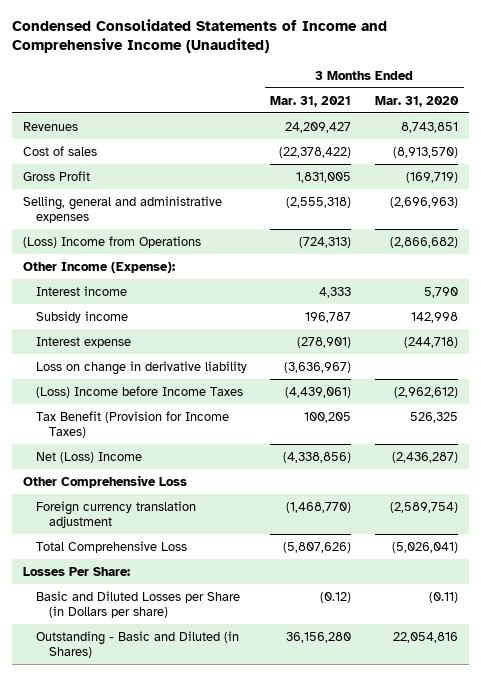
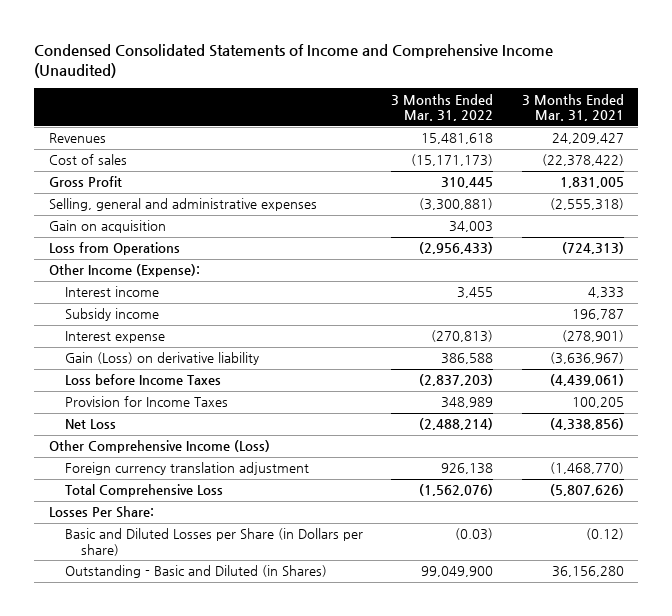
[374,95,459,107] Mar. 31, 2020 -> none
none -> [391,93,494,122] 3 Months Ended Mar. 31, 2022
none -> [48,220,166,234] Gain on acquisition
[23,235,202,248] (Loss) Income from Operations -> [48,242,180,256] Loss from Operations
[36,360,248,375] Loss on change in derivative liability -> [64,352,259,366] Gain (Loss) on derivative liability
[36,385,244,398] (Loss) Income before Income Taxes -> [64,374,221,386] Loss before Income Taxes
[36,410,230,439] Tax Benefit (Provision for Income Taxes) -> [64,396,228,408] Provision for Income Taxes
[36,451,143,463] Net (Loss) Income -> [64,419,116,430] Net Loss
[23,474,188,488] Other Comprehensive Loss -> [48,440,270,454] Other Comprehensive Income (Loss)

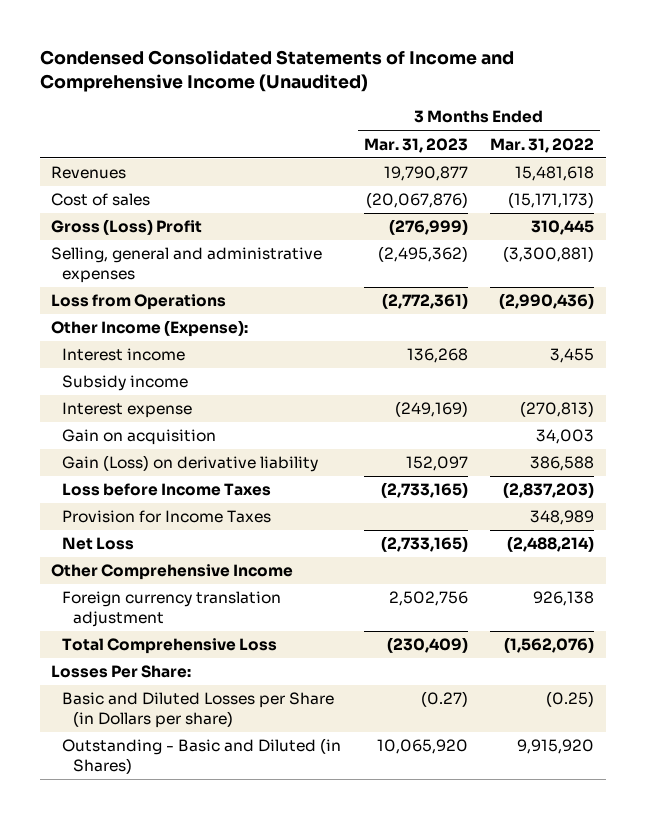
[521,93,624,122] 3 Months Ended Mar. 31, 2021 -> none
none -> [363,137,468,153] Mar. 31, 2023
[48,176,122,188] Gross Profit -> [51,219,203,236] Gross (Loss) Profit
[419,242,494,255] (2,956,433) -> [499,293,595,310] (2,990,436)
[48,220,166,234] Gain on acquisition -> [62,429,217,446] Gain on acquisition
[48,440,270,454] Other Comprehensive Income (Loss) -> [51,564,294,581] Other Comprehensive Income
[455,528,494,541] (0.03) -> [546,691,595,708] (0.25)
[421,566,494,578] 99,049,900 -> [517,739,595,755] 9,915,920

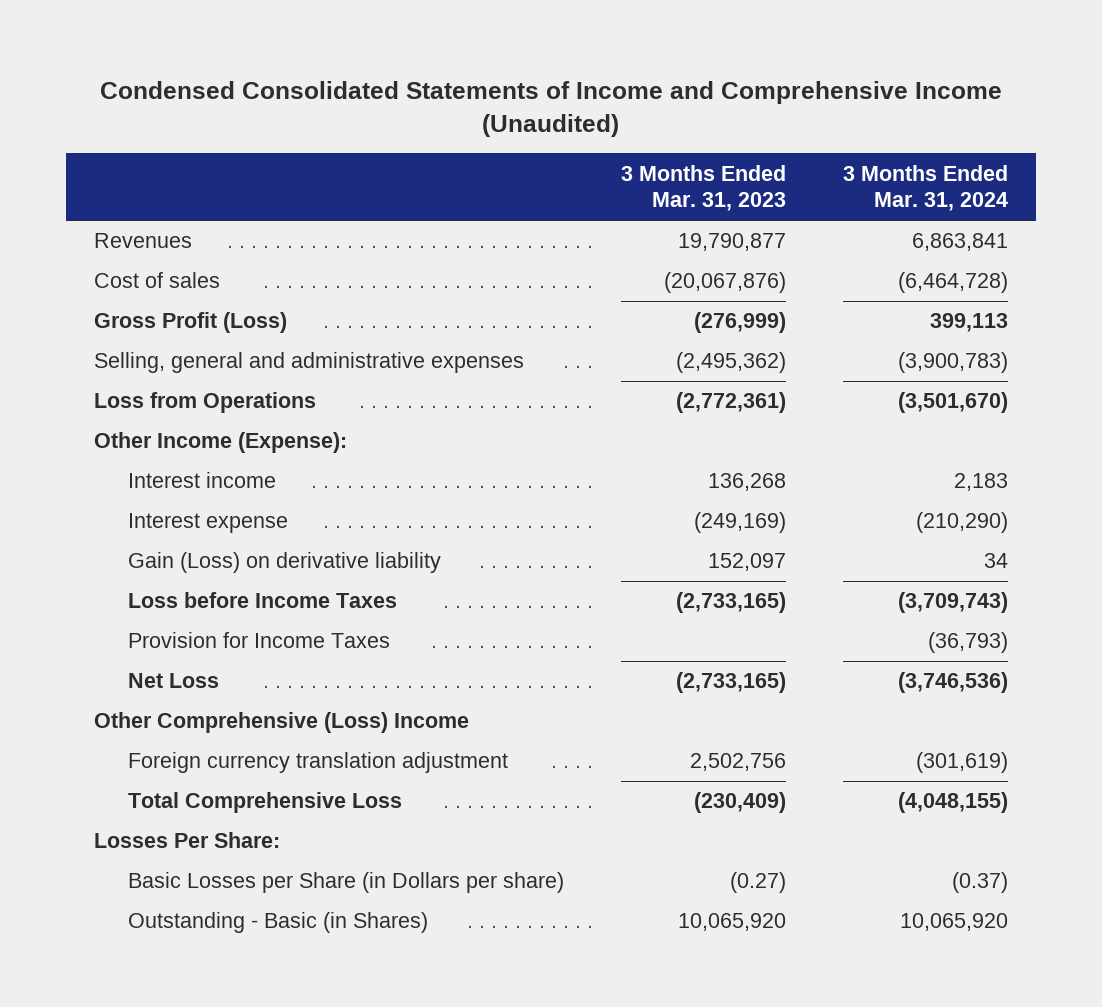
[490,137,595,153] Mar. 31, 2022 -> none
none -> [842,164,1008,212] 3 Months Ended Mar. 31, 2024
[51,219,203,236] Gross (Loss) Profit -> [94,312,288,334] Gross Profit (Loss)
[62,375,189,392] Subsidy income -> none
[62,429,217,446] Gain on acquisition -> none
[51,564,294,581] Other Comprehensive Income -> [94,712,470,734] Other Comprehensive (Loss) Income
[62,692,335,728] Basic and Diluted Losses per Share (in Dollars per share) -> [128,872,565,894] Basic Losses per Share (in Dollars per share)
[62,738,342,774] Outstanding - Basic and Diluted (in Shares) -> [128,912,429,934] Outstanding - Basic (in Shares)

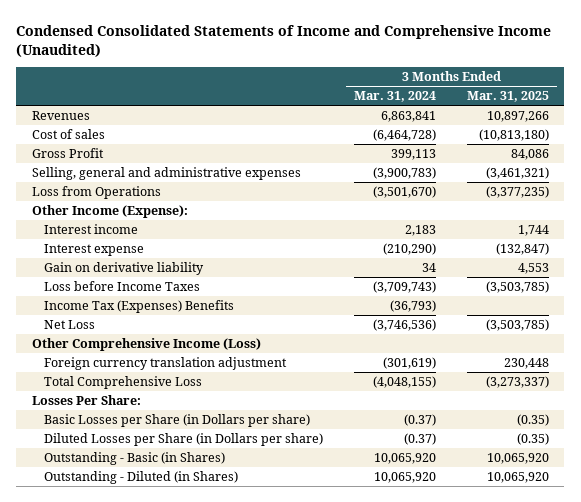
[620,164,786,212] 3 Months Ended Mar. 31, 2023 -> none
none -> [466,91,549,103] Mar. 31, 2025
[94,312,288,334] Gross Profit (Loss) -> [31,148,104,159] Gross Profit
[128,552,442,574] Gain (Loss) on derivative liability -> [44,262,205,276] Gain on derivative liability
[128,632,391,649] Provision for Income Taxes -> [44,300,235,314] Income Tax (Expenses) Benefits
[94,712,470,734] Other Comprehensive (Loss) Income -> [31,338,261,352] Other Comprehensive Income (Loss)
none -> [44,433,324,447] Diluted Losses per Share (in Dollars per share)
none -> [44,471,239,485] Outstanding - Diluted (in Shares)

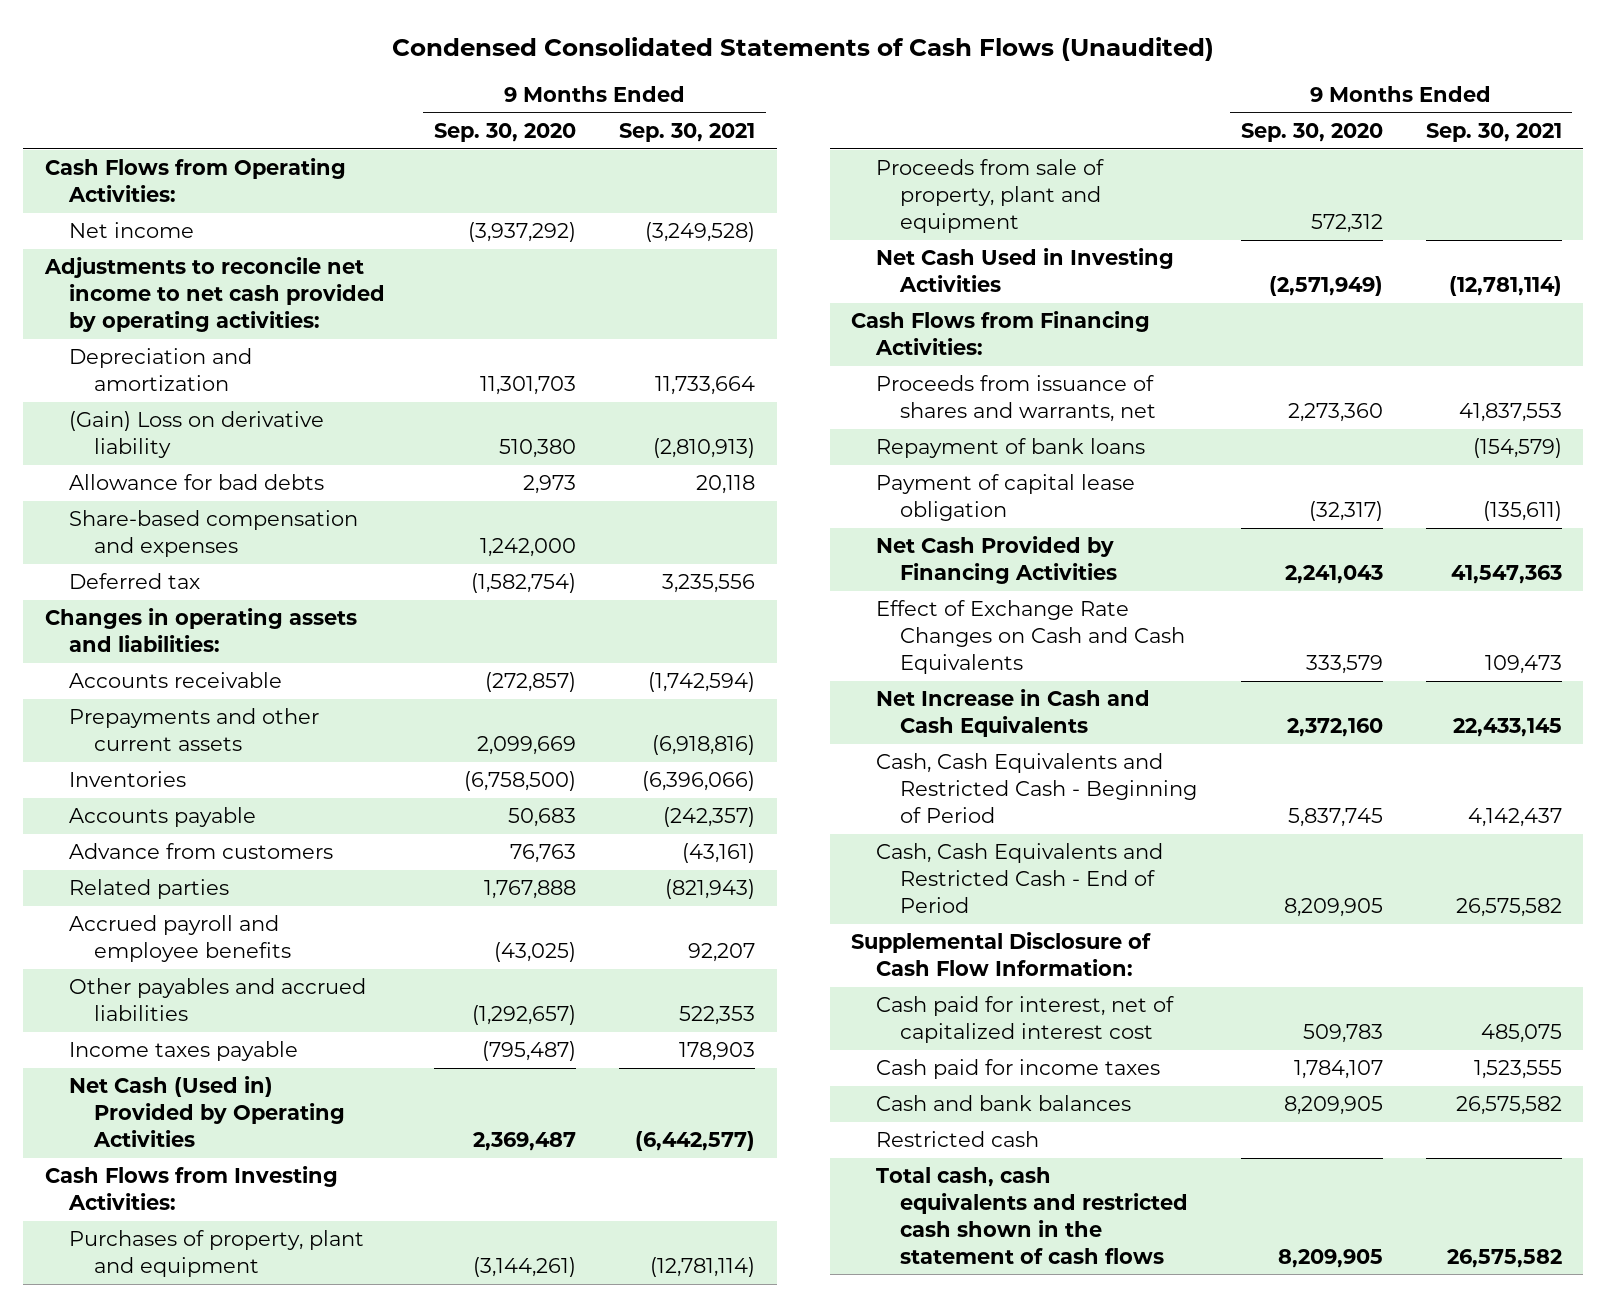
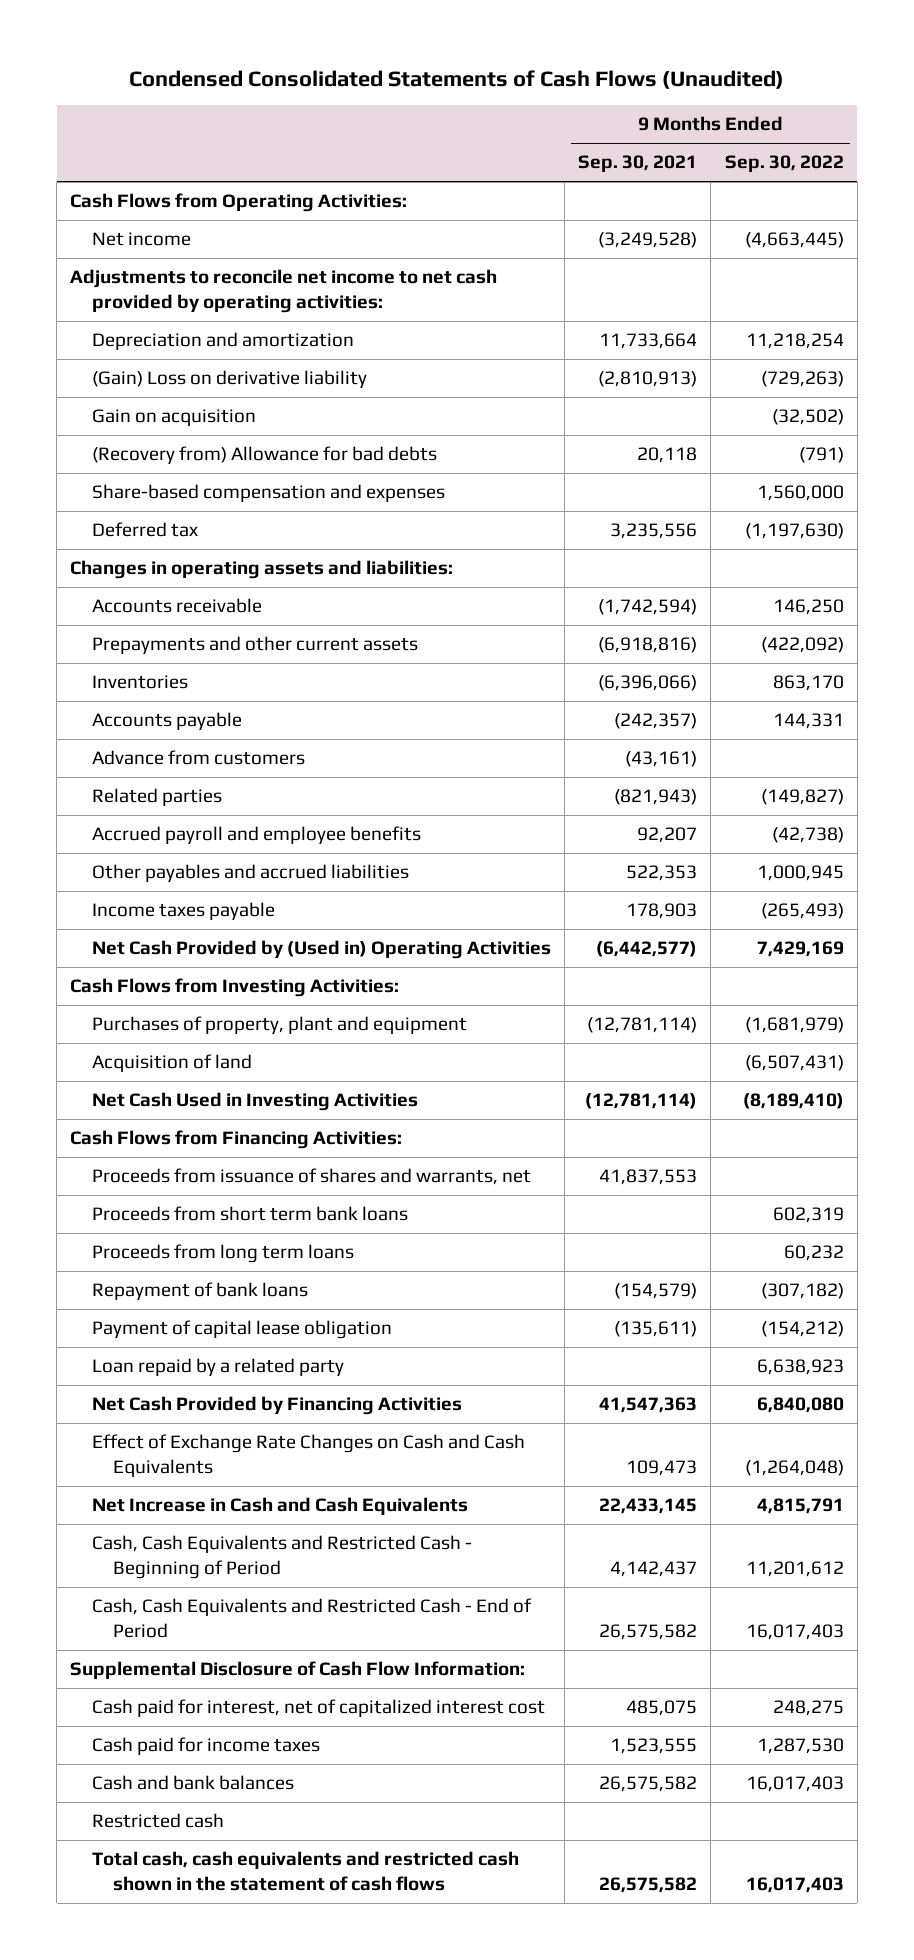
[434,123,577,143] Sep. 30, 2020 -> none
none -> [724,155,844,173] Sep. 30, 2022
none -> [91,409,256,427] Gain on acquisition
[69,474,325,491] Allowance for bad debts -> [91,446,437,465] (Recovery from) Allowance for bad debts
[69,1076,346,1148] Net Cash (Used in) Provided by Operating Activities -> [91,940,551,960] Net Cash Provided by (Used in) Operating Activities
[875,159,1104,234] Proceeds from sale of property, plant and equipment -> none
none -> [91,1054,252,1073] Acquisition of land
none -> [91,1206,408,1222] Proceeds from short term bank loans
none -> [91,1244,354,1264] Proceeds from long term loans
none -> [91,1358,344,1377] Loan repaid by a related party

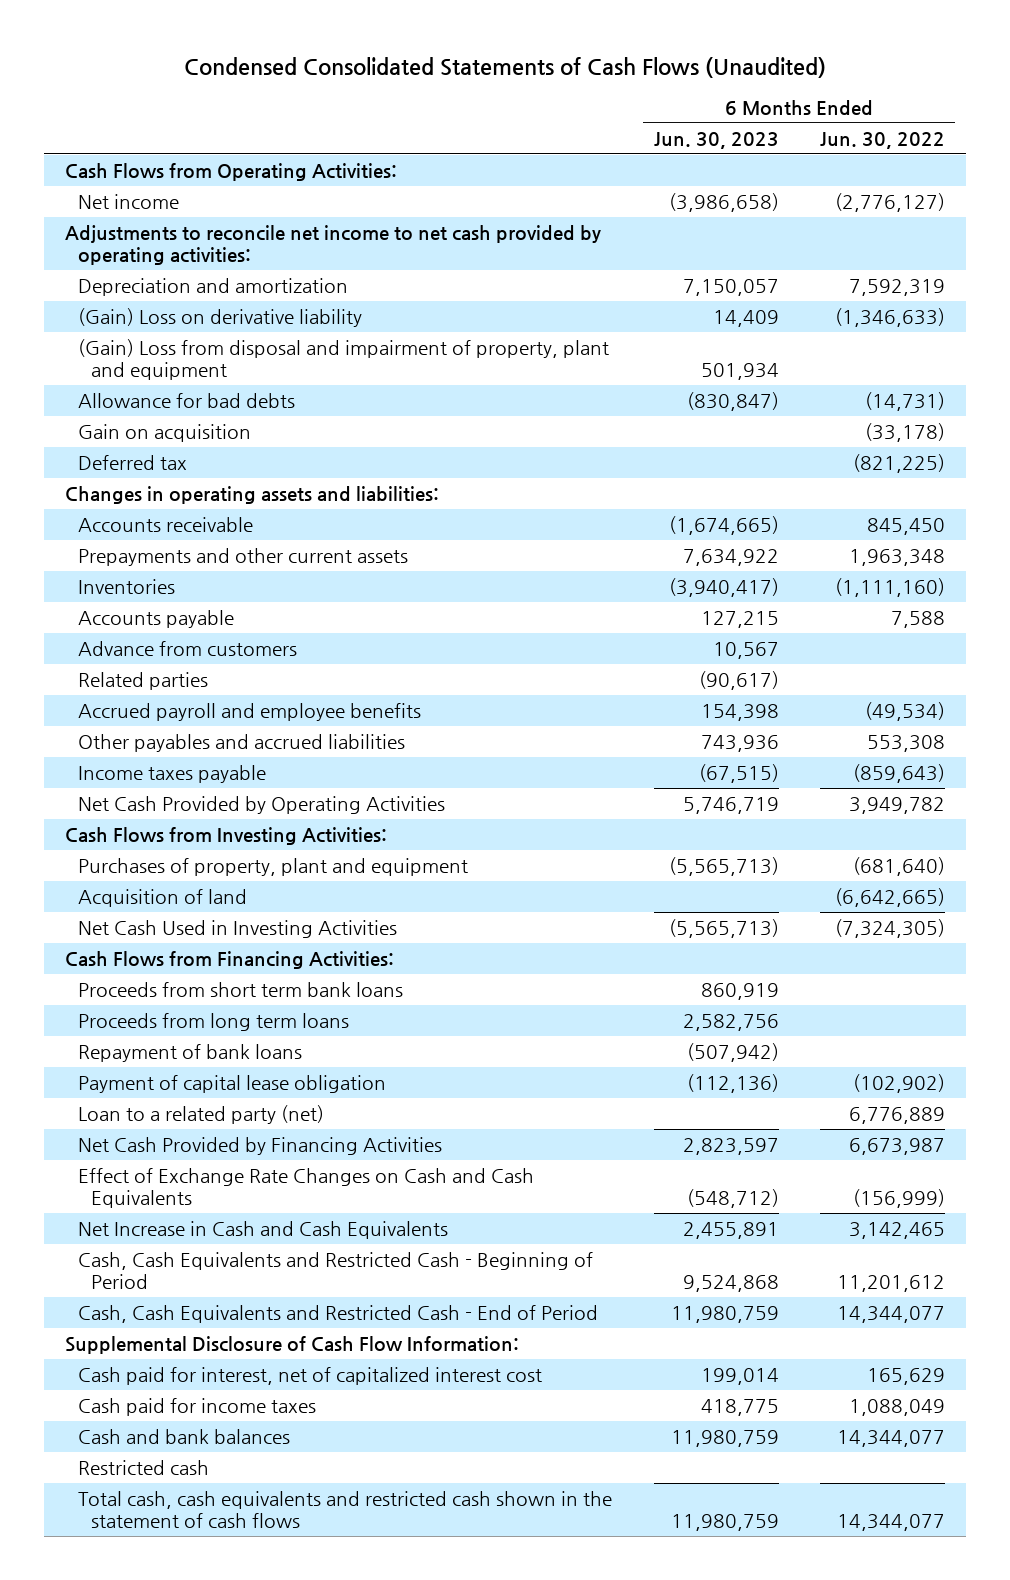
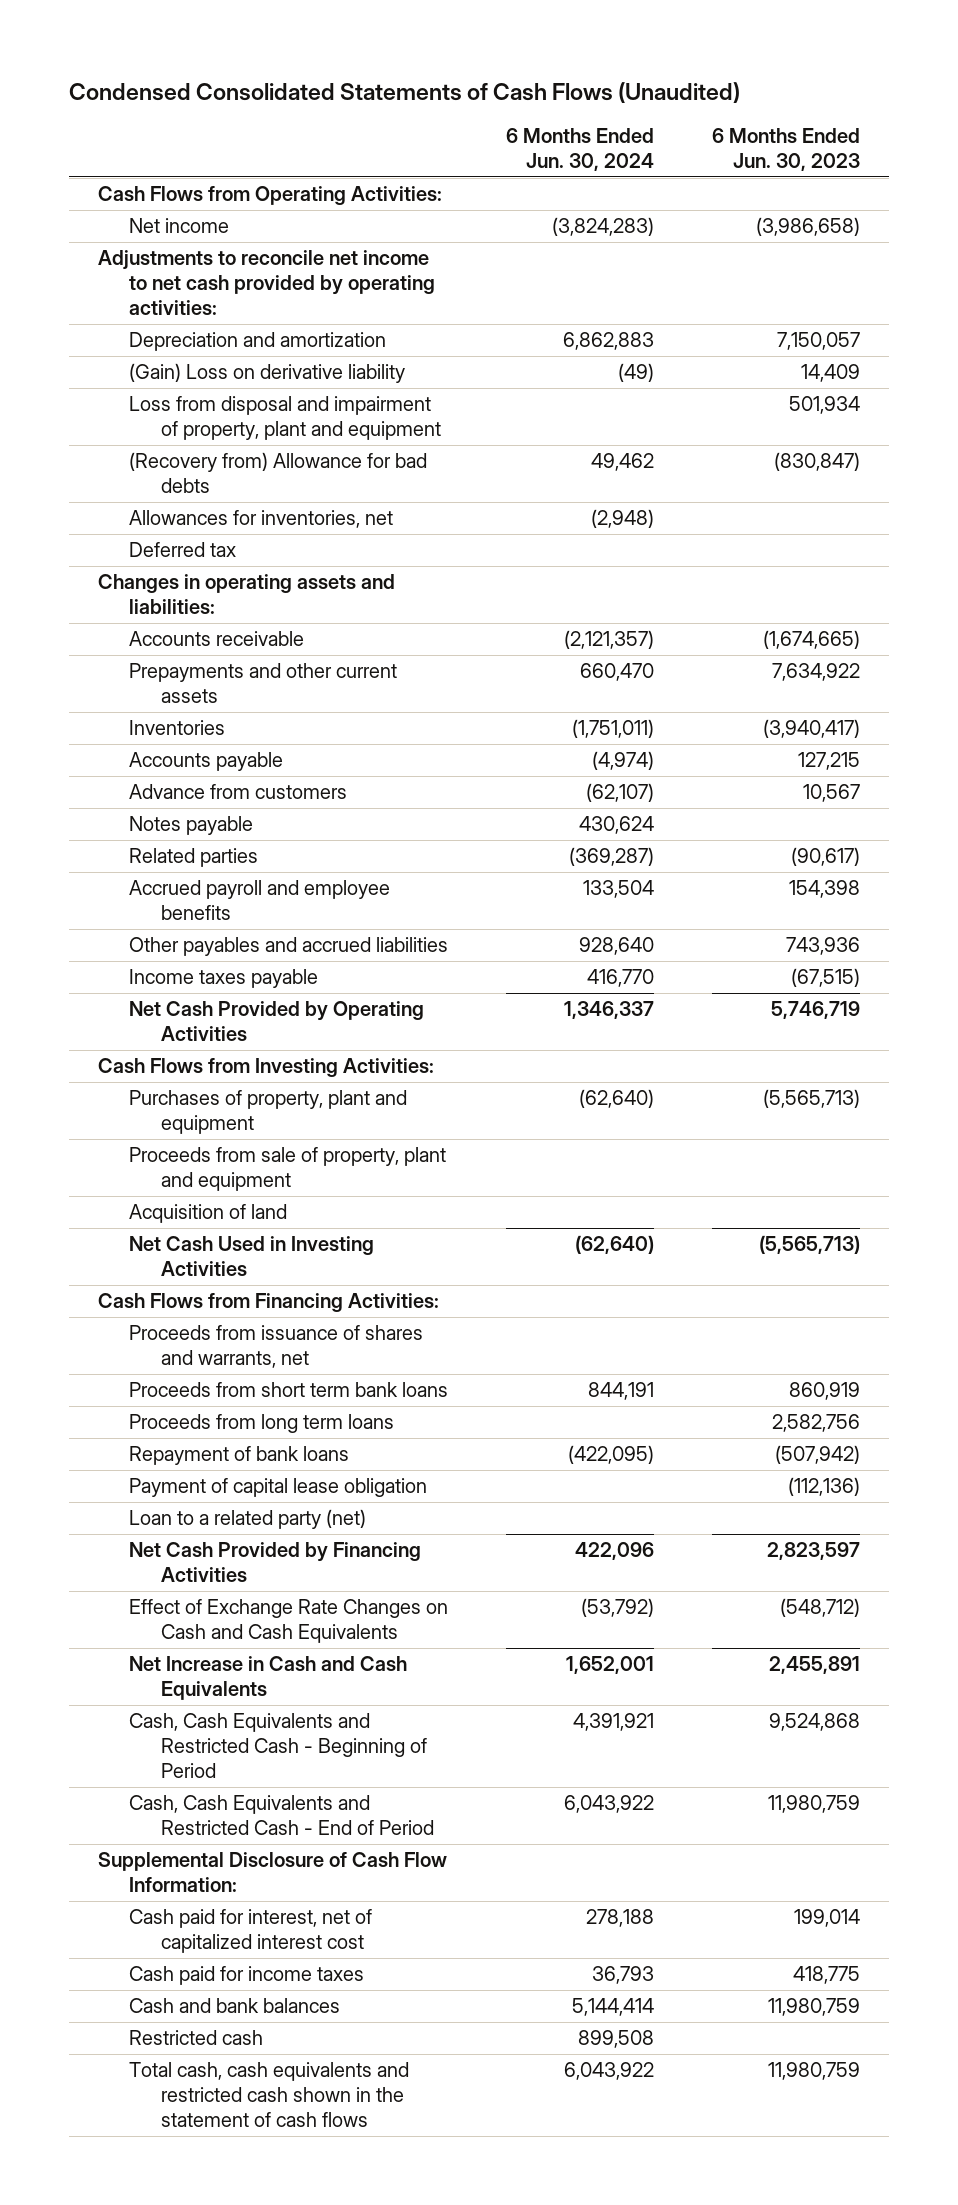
[820,131,946,149] Jun. 30, 2022 -> none
none -> [506,127,655,171] 6 Months Ended Jun. 30, 2024
[78,423,252,442] Gain on acquisition -> none
[78,338,610,381] (Gain) Loss from disposal and impairment of property, plant and equipment -> [129,396,442,441] Loss from disposal and impairment of property, plant and equipment
[78,392,296,408] Allowance for bad debts -> [129,452,428,494] (Recovery from) Allowance for bad debts
none -> [129,510,394,529] Allowances for inventories, net
none -> [129,816,254,836] Notes payable
none -> [129,1147,447,1192] Proceeds from sale of property, plant and equipment
none -> [129,1325,424,1369] Proceeds from issuance of shares and warrants, net

